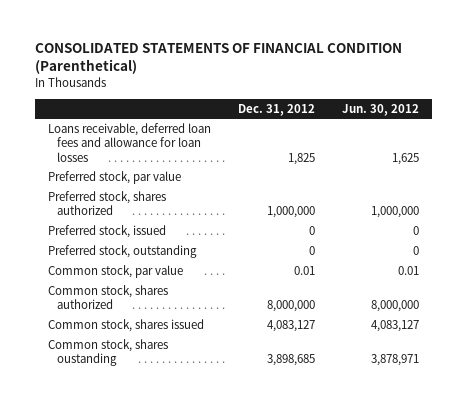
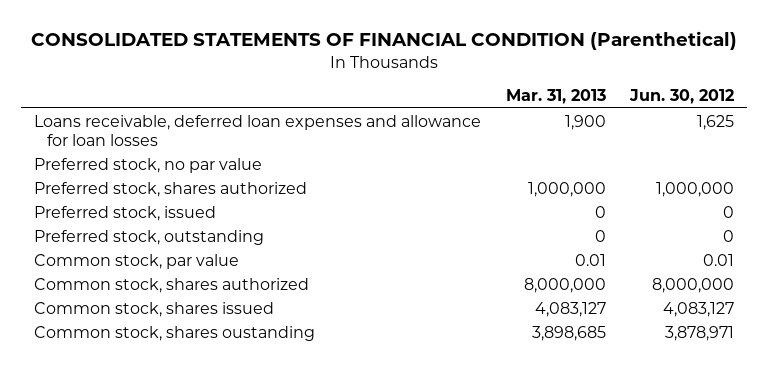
[237,103,315,116] Dec. 31, 2012 -> none
none -> [505,89,606,105] Mar. 31, 2013
[48,123,212,162] Loans receivable, deferred loan fees and allowance for loan losses -> [33,114,481,146] Loans receivable, deferred loan expenses and allowance for loan losses
[48,171,182,185] Preferred stock, par value -> [33,157,262,173] Preferred stock, no par value

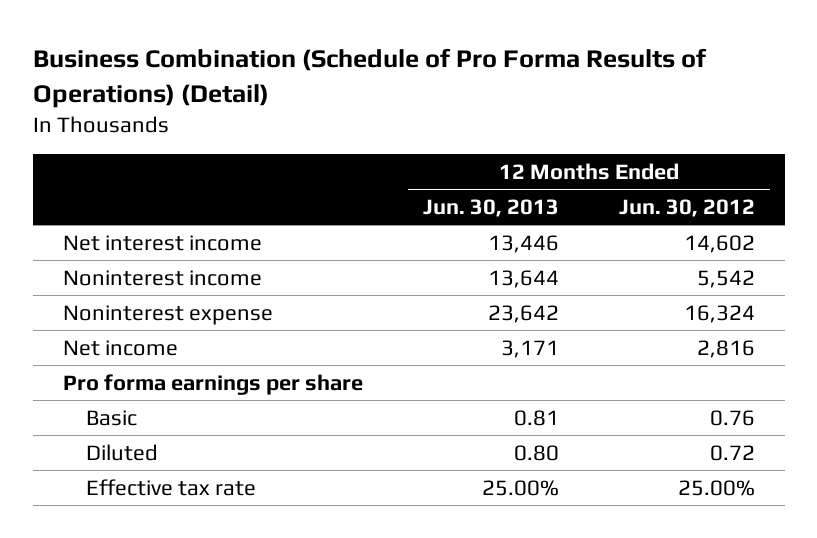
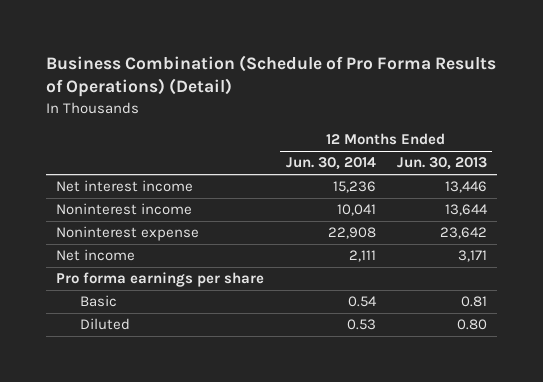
[618,198,755,217] Jun. 30, 2012 -> none
none -> [285,157,376,171] Jun. 30, 2014
[86,478,257,496] Effective tax rate -> none

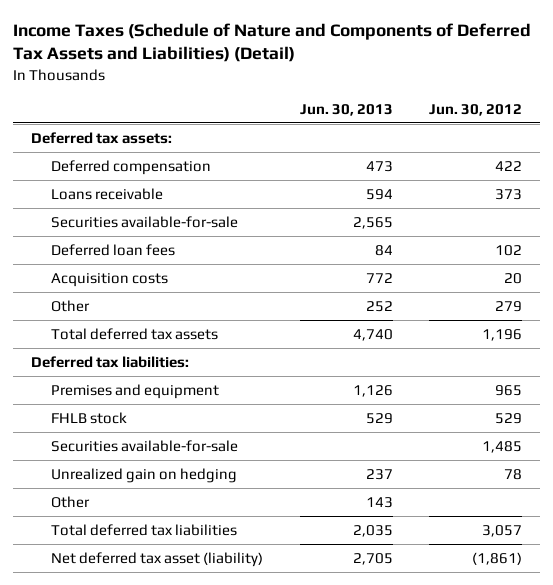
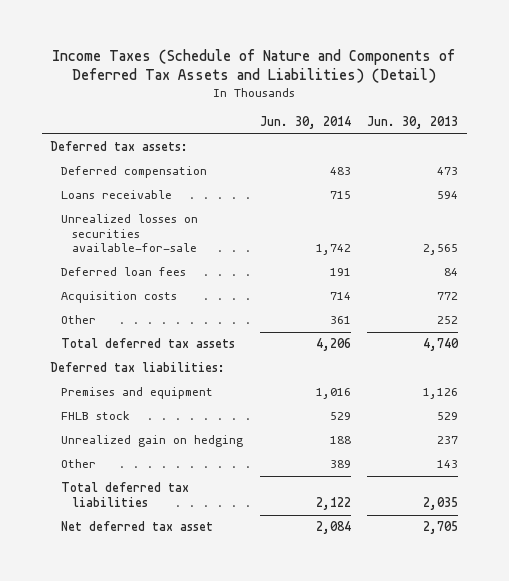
[429,103,523,116] Jun. 30, 2012 -> none
none -> [259,115,351,129] Jun. 30, 2014
[51,216,239,229] Securities available-for-sale -> [61,214,199,253] Unrealized losses on securities available-for-sale
[51,440,239,453] Securities available-for-sale -> none
[51,552,264,568] Net deferred tax asset (liability) -> [61,521,214,532] Net deferred tax asset

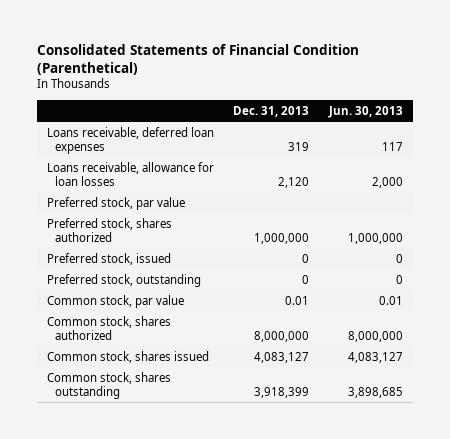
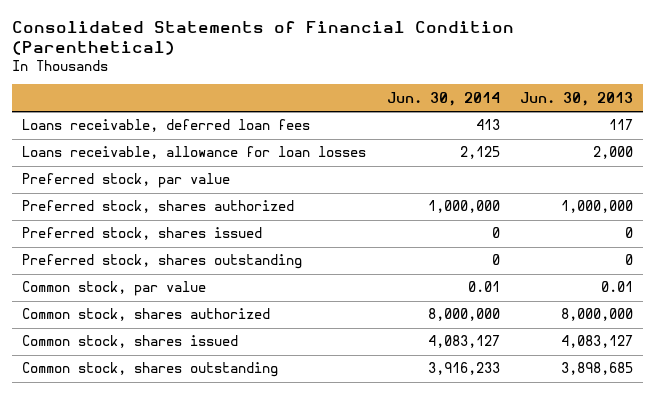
[233,105,310,117] Dec. 31, 2013 -> none
none -> [386,91,500,106] Jun. 30, 2014
[46,126,214,154] Loans receivable, deferred loan expenses -> [22,119,311,133] Loans receivable, deferred loan fees
[46,252,171,265] Preferred stock, issued -> [22,227,263,241] Preferred stock, shares issued
[46,273,201,287] Preferred stock, outstanding -> [22,254,303,270] Preferred stock, shares outstanding

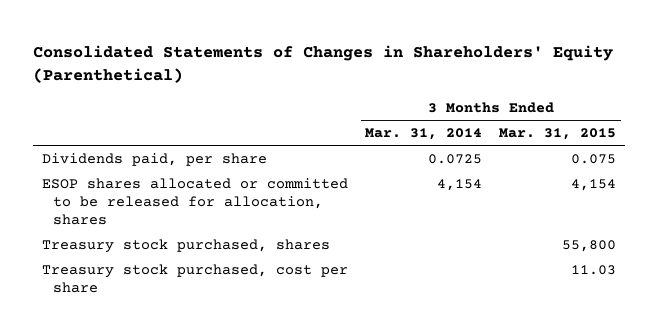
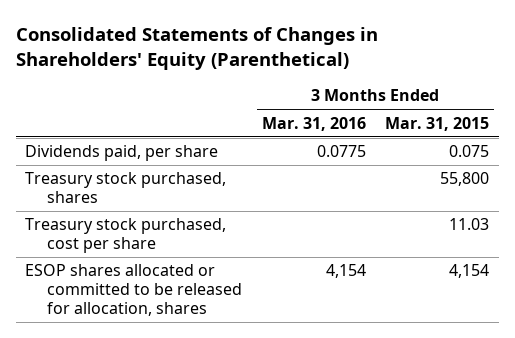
[365,128,483,141] Mar. 31, 2014 -> none
none -> [261,116,366,131] Mar. 31, 2016
[41,177,348,225] ESOP shares allocated or committed to be released for allocation, shares -> [25,264,243,317] ESOP shares allocated or committed to be released for allocation, shares

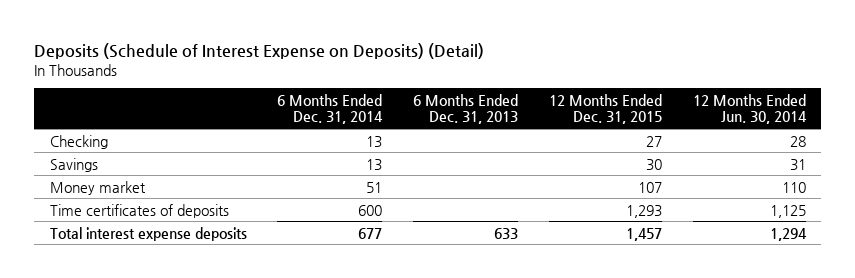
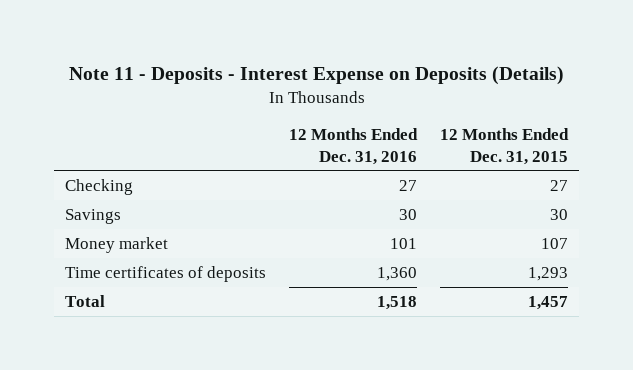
[34,42,485,59] Deposits (Schedule of Interest Expense on Deposits) (Detail) -> [68,66,564,86] Note 11 - Deposits - Interest Expense on Deposits (Details)
[277,93,384,125] 6 Months Ended Dec. 31, 2014 -> none
[413,93,519,125] 6 Months Ended Dec. 31, 2013 -> none
[692,93,807,125] 12 Months Ended Jun. 30, 2014 -> none
none -> [289,127,419,165] 12 Months Ended Dec. 31, 2016
[49,226,247,241] Total interest expense deposits -> [65,294,106,307] Total

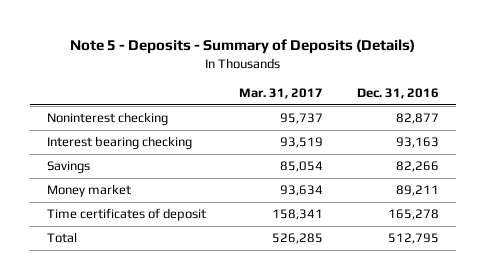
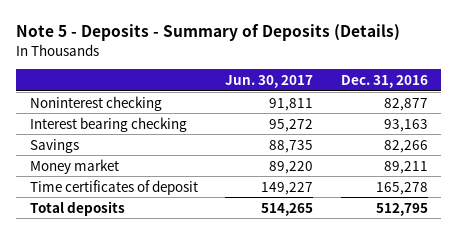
[239,88,324,100] Mar. 31, 2017 -> none
none -> [225,75,314,89] Jun. 30, 2017
[46,232,77,244] Total -> [29,200,125,216] Total deposits

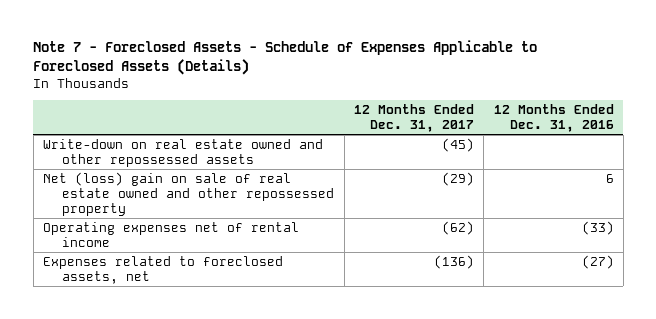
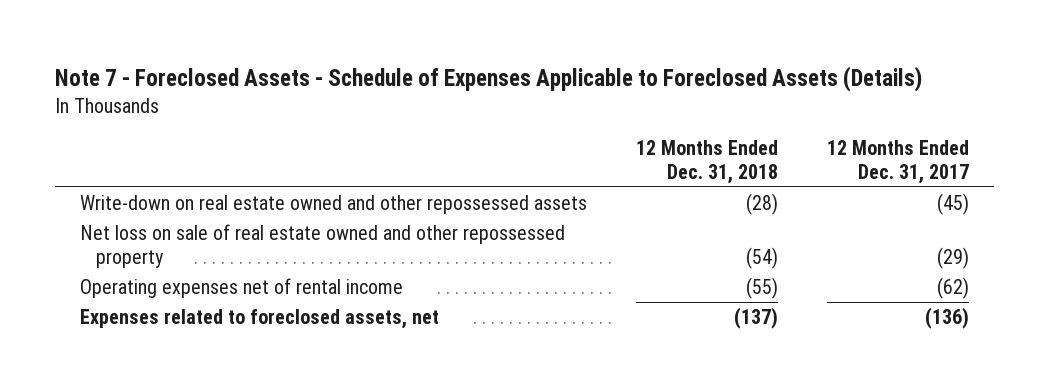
[493,104,614,133] 12 Months Ended Dec. 31, 2016 -> none
none -> [636,139,779,184] 12 Months Ended Dec. 31, 2018
[42,171,335,216] Net (loss) gain on sale of real estate owned and other repossessed property -> [80,223,566,269] Net loss on sale of real estate owned and other repossessed property

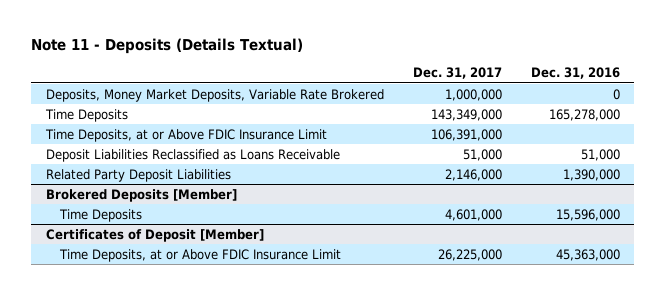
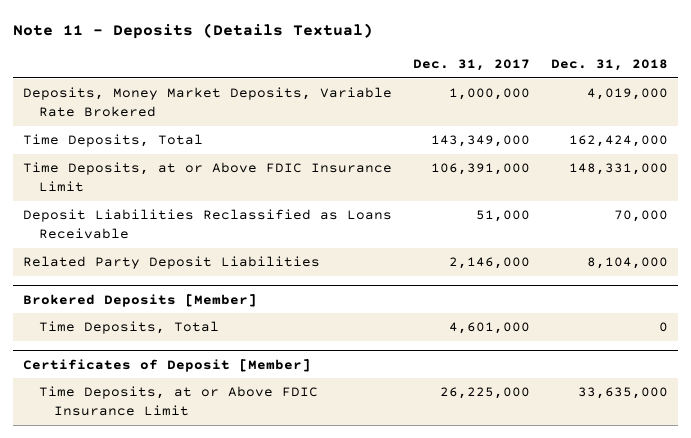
[530,67,620,80] Dec. 31, 2016 -> none
none -> [550,58,668,71] Dec. 31, 2018
[44,108,128,122] Time Deposits -> [23,134,204,148] Time Deposits, Total
[59,208,143,222] Time Deposits -> [38,321,219,335] Time Deposits, Total

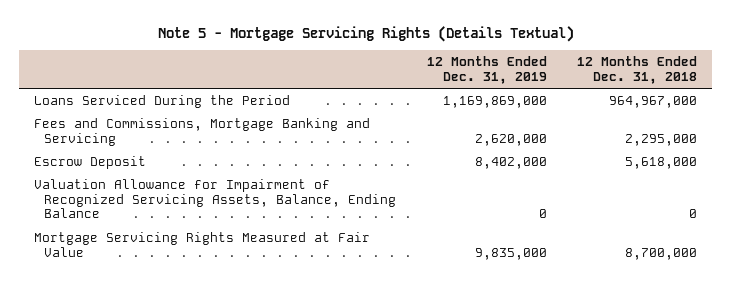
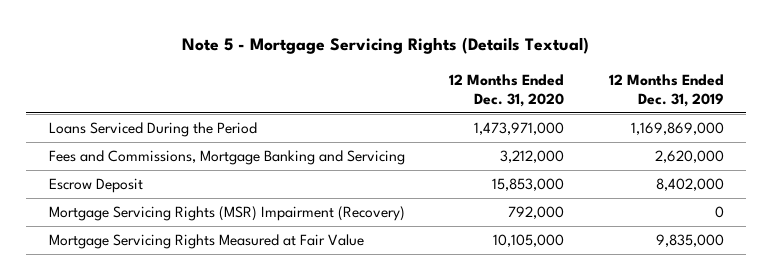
[577,56,698,84] 12 Months Ended Dec. 31, 2018 -> none
none -> [449,73,565,107] 12 Months Ended Dec. 31, 2020
[34,178,397,219] Valuation Allowance for Impairment of Recognized Servicing Assets, Balance, Ending Balance -> none
none -> [48,206,405,222] Mortgage Servicing Rights (MSR) Impairment (Recovery)

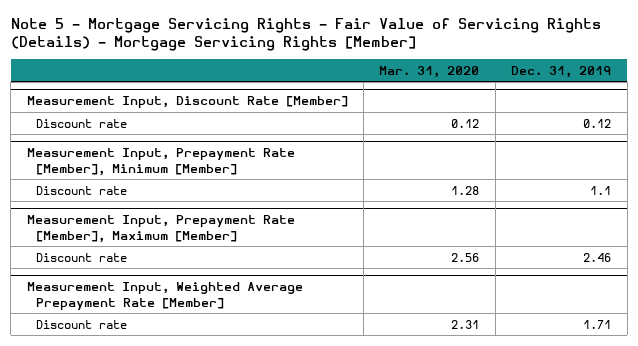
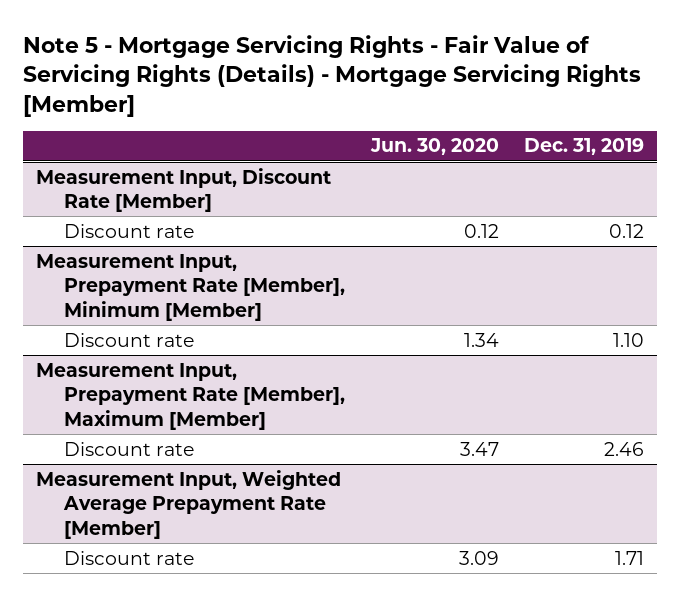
[379,65,480,78] Mar. 31, 2020 -> none
none -> [369,138,499,156] Jun. 30, 2020
[590,185,612,195] 1.1 -> [613,332,645,347] 1.10

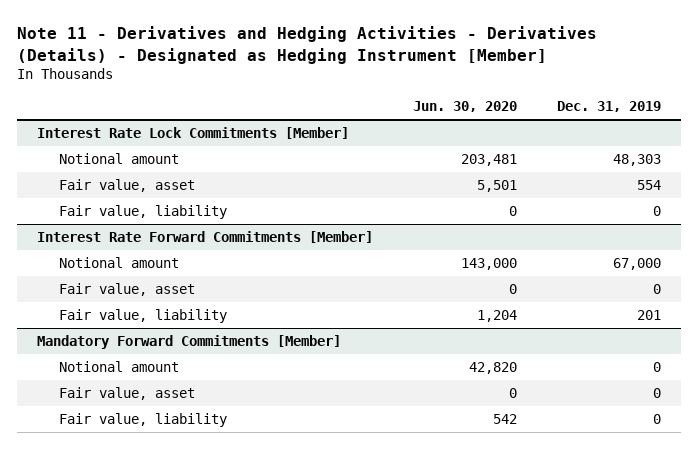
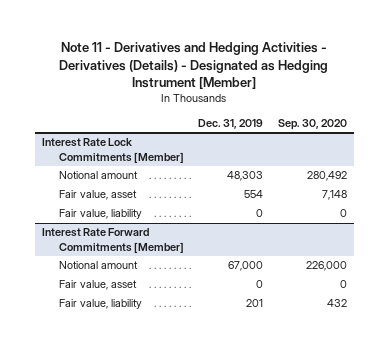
[413,101,518,113] Jun. 30, 2020 -> none
none -> [277,118,347,130] Sep. 30, 2020
[37,334,342,349] Mandatory Forward Commitments [Member] -> none
[59,360,180,372] Notional amount -> none
[59,386,196,400] Fair value, asset -> none
[59,412,228,427] Fair value, liability -> none

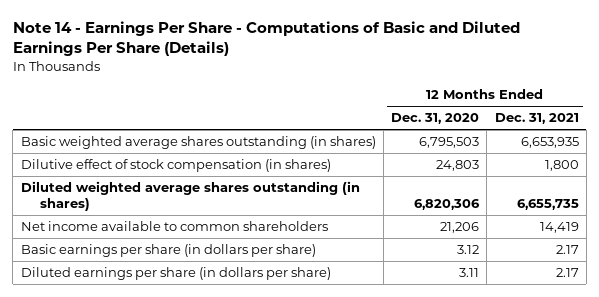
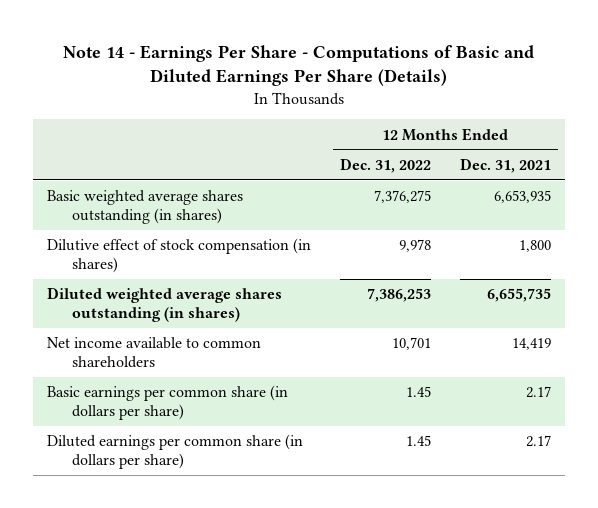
[391,113,480,125] Dec. 31, 2020 -> none
none -> [340,157,432,173] Dec. 31, 2022
[20,243,316,257] Basic earnings per share (in dollars per share) -> [47,385,289,421] Basic earnings per common share (in dollars per share)
[20,266,331,280] Diluted earnings per share (in dollars per share) -> [47,434,304,470] Diluted earnings per common share (in dollars per share)

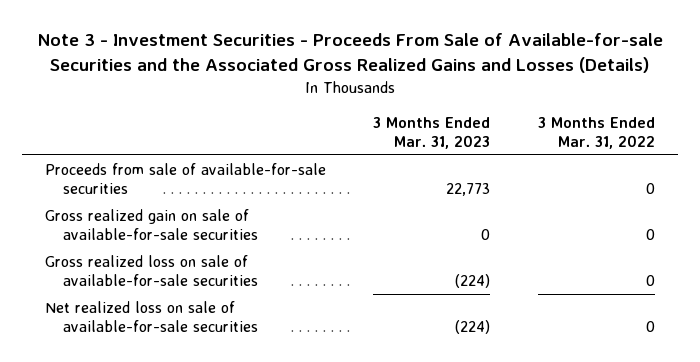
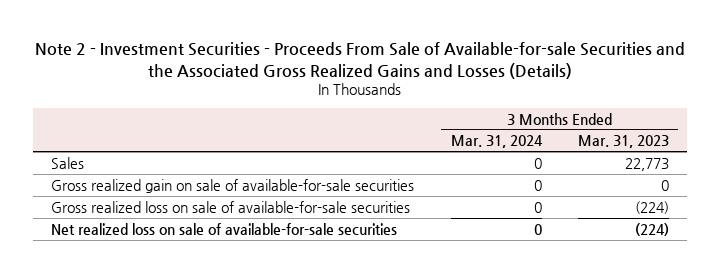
[36,33,663,74] Note 3 - Investment Securities - Proceeds From Sale of Available-for-sale Securities and the Associated Gross Realized Gains and Losses (Details) -> [35,42,686,79] Note 2 - Investment Securities - Proceeds From Sale of Available-for-sale Securities and the Associated Gross Realized Gains and Losses (Details)
[537,116,655,149] 3 Months Ended Mar. 31, 2022 -> none
none -> [450,135,543,149] Mar. 31, 2024
[45,163,327,194] Proceeds from sale of available-for-sale securities -> [50,156,84,169] Sales

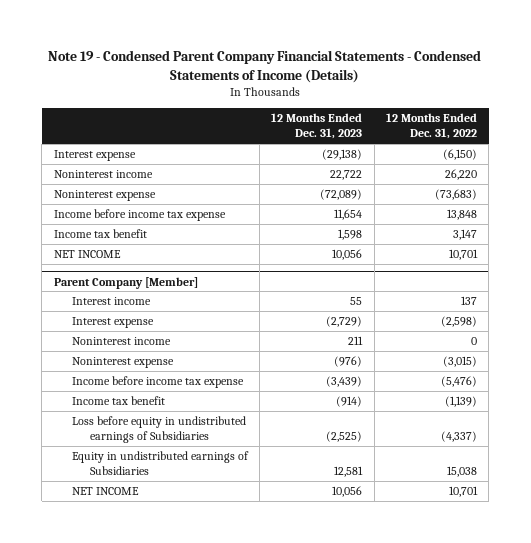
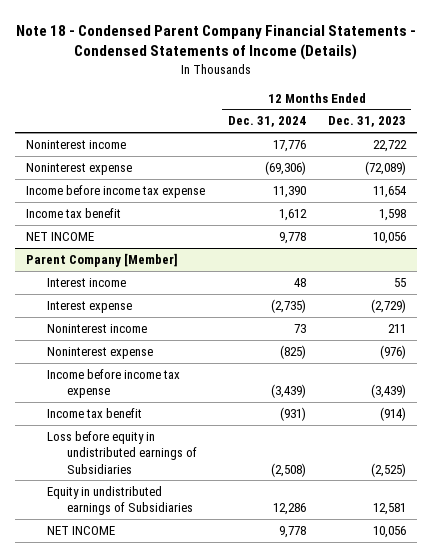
[48,49,482,83] Note 19 - Condensed Parent Company Financial Statements - Condensed Statements of Income (Details) -> [16,24,417,60] Note 18 - Condensed Parent Company Financial Statements - Condensed Statements of Income (Details)
[386,113,478,140] 12 Months Ended Dec. 31, 2022 -> none
none -> [227,116,306,128] Dec. 31, 2024
[53,150,136,162] Interest expense -> none

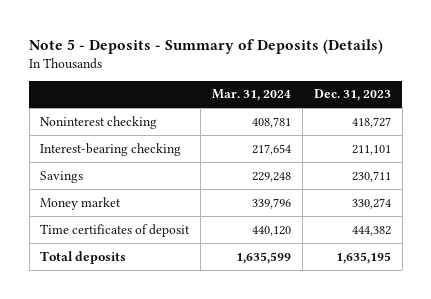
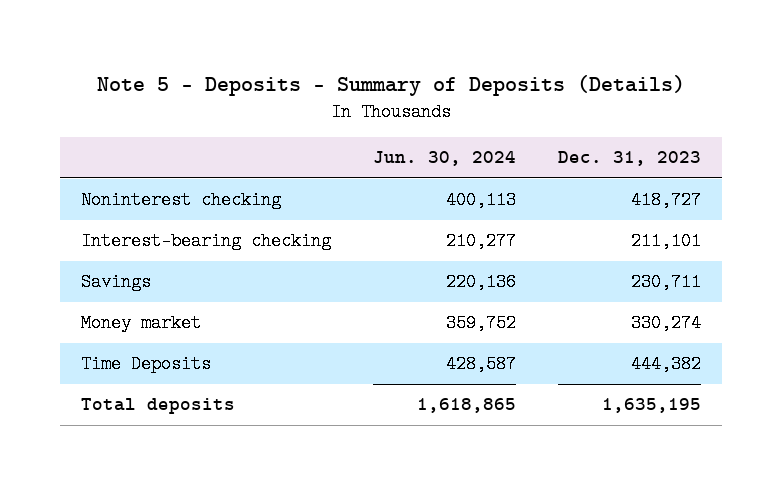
[212,89,292,102] Mar. 31, 2024 -> none
none -> [372,151,516,167] Jun. 30, 2024
[40,223,191,237] Time certificates of deposit -> [80,355,211,374] Time Deposits

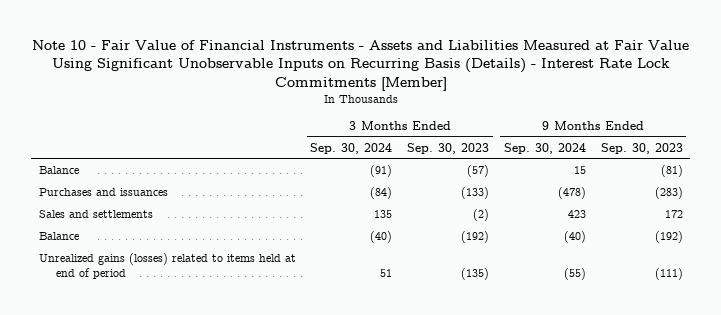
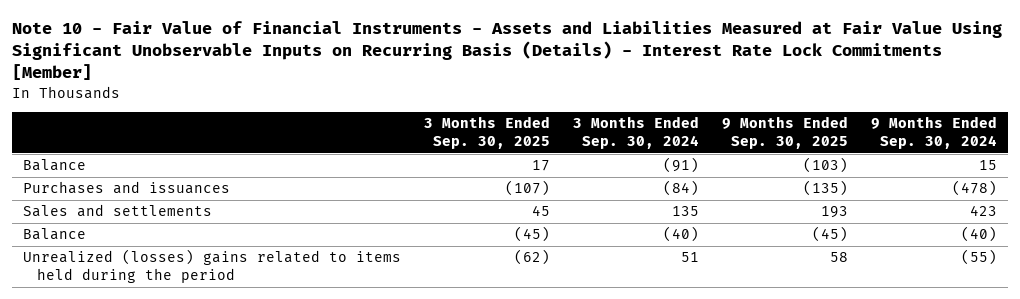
[407,142,490,154] Sep. 30, 2023 -> none
[600,142,683,154] Sep. 30, 2023 -> none
none -> [424,116,551,150] 3 Months Ended Sep. 30, 2025
none -> [721,116,848,150] 9 Months Ended Sep. 30, 2025
[38,253,296,279] Unrealized gains (losses) related to items held at end of period -> [23,249,402,284] Unrealized (losses) gains related to items held during the period

